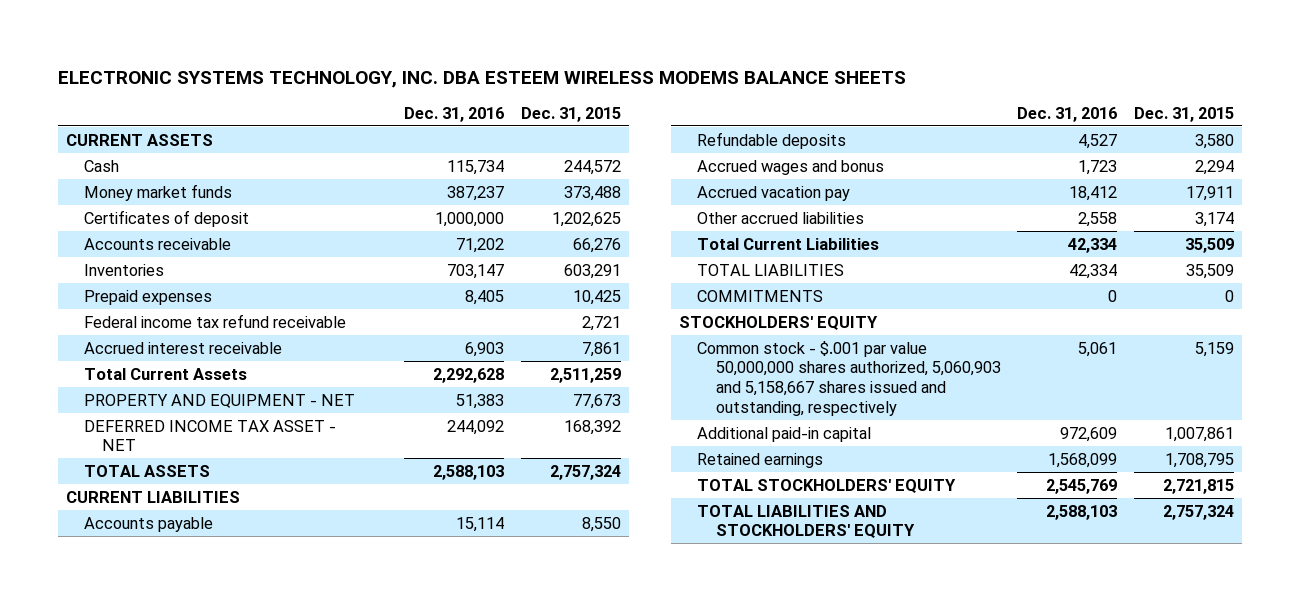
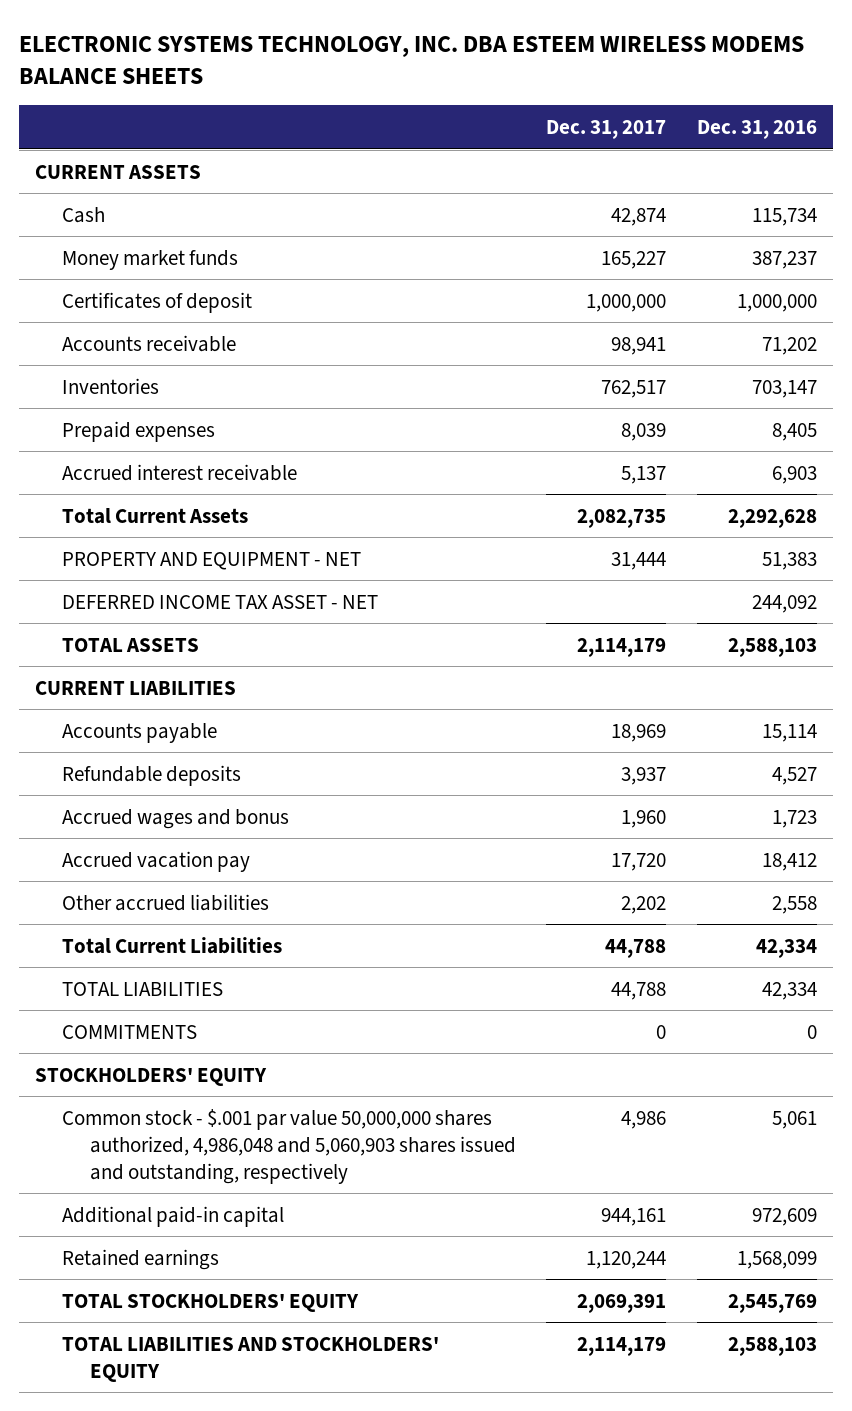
[520,106,621,122] Dec. 31, 2015 -> none
none -> [546,119,667,139] Dec. 31, 2017
[84,313,347,328] Federal income tax refund receivable -> none
[697,340,1001,416] Common stock - $.001 par value 50,000,000 shares authorized, 5,060,903 and 5,158,667 shares issued and outstanding, respectively -> [62,1108,516,1184] Common stock - $.001 par value 50,000,000 shares authorized, 4,986,048 and 5,060,903 shares issued and outstanding, respectively

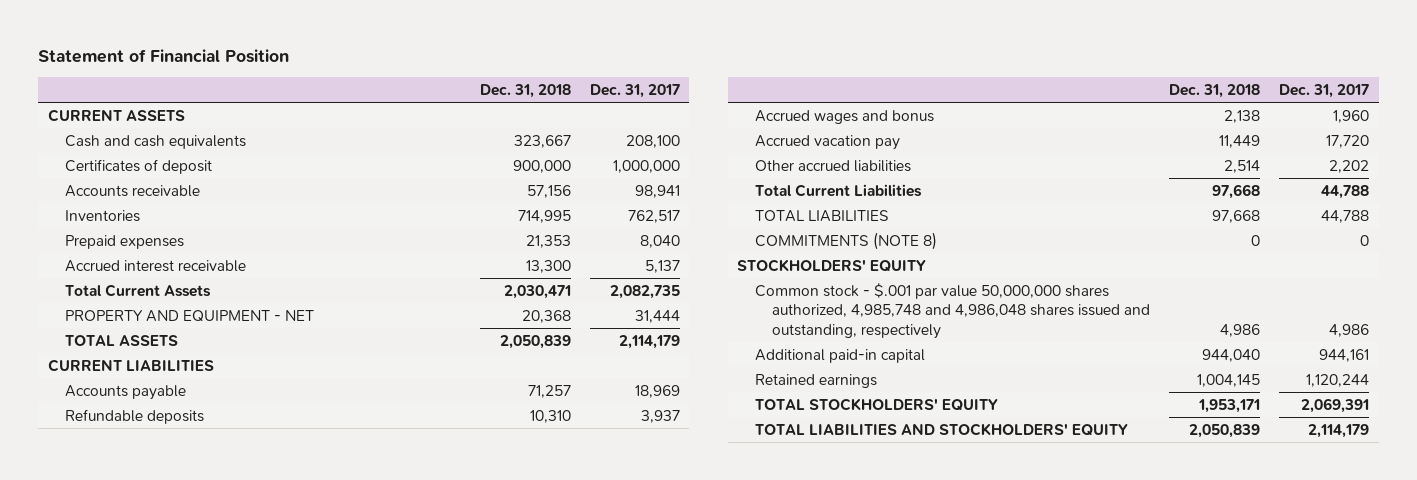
[19,35,805,85] ELECTRONIC SYSTEMS TECHNOLOGY, INC. DBA ESTEEM WIRELESS MODEMS BALANCE SHEETS -> [38,49,290,64] Statement of Financial Position
[697,119,818,139] Dec. 31, 2016 -> none
none -> [479,84,571,99] Dec. 31, 2018
[62,206,106,223] Cash -> none
[62,249,239,270] Money market funds -> none
none -> [65,134,247,149] Cash and cash equivalents
[621,422,667,441] 8,039 -> [639,234,680,248] 8,040
[62,594,379,609] DEFERRED INCOME TAX ASSET - NET -> none
[62,1024,198,1039] COMMITMENTS -> [754,231,937,250] COMMITMENTS (NOTE 8)
[62,1108,516,1184] Common stock - $.001 par value 50,000,000 shares authorized, 4,986,048 and 5,060,903 shares issued and outstanding, respectively -> [754,282,1151,340] Common stock - $.001 par value 50,000,000 shares authorized, 4,985,748 and 4,986,048 shares issued and outstanding, respectively

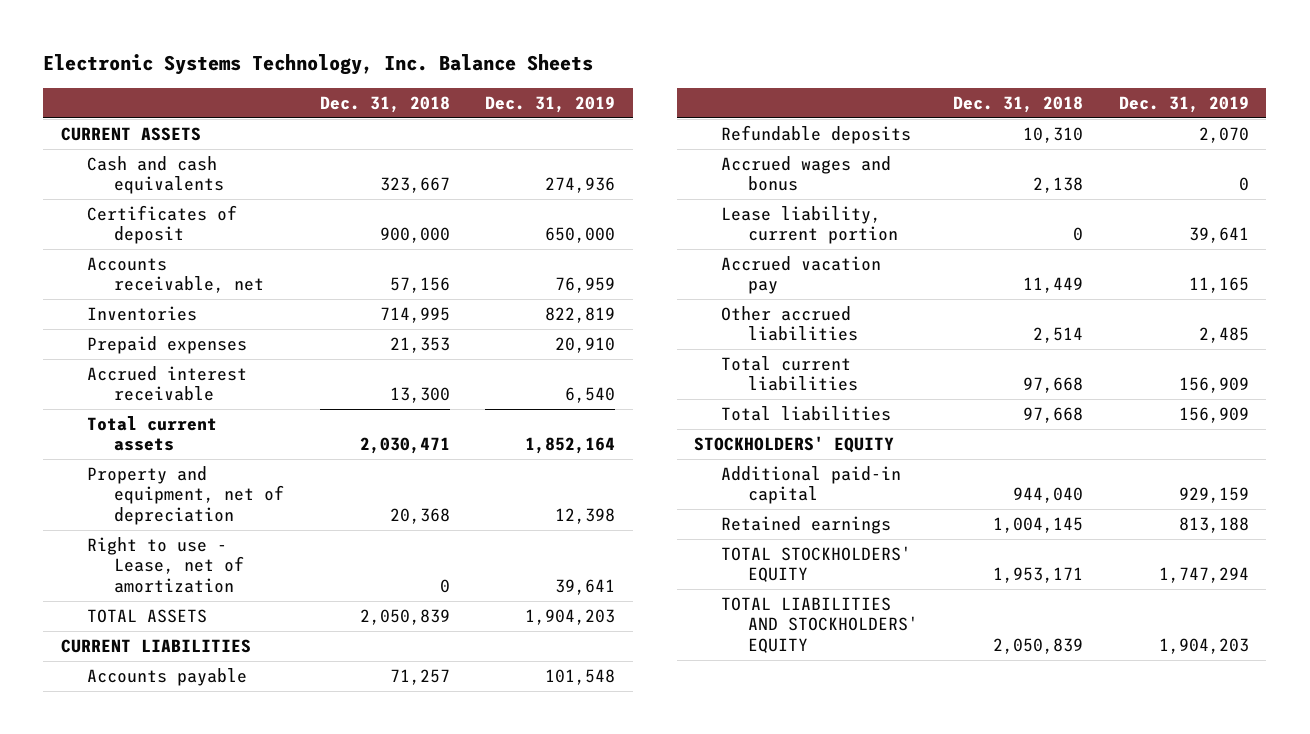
[38,49,290,64] Statement of Financial Position -> [43,54,594,76] Electronic Systems Technology, Inc. Balance Sheets
[589,84,680,99] Dec. 31, 2017 -> none
none -> [485,95,616,113] Dec. 31, 2019
[65,184,201,197] Accounts receivable -> [87,257,265,294] Accounts receivable, net
[65,283,212,297] Total Current Assets -> [87,416,218,452] Total current assets
[65,309,315,322] PROPERTY AND EQUIPMENT - NET -> [87,466,285,525] Property and equipment, net of depreciation
none -> [87,537,245,593] Right to use - Lease, net of amortization
none -> [721,206,898,245] Lease liability, current portion
[754,231,937,250] COMMITMENTS (NOTE 8) -> none
[754,183,922,197] Total Current Liabilities -> [721,356,858,392] Total current liabilities
[754,209,889,222] TOTAL LIABILITIES -> [721,406,892,422] Total liabilities
[754,282,1151,340] Common stock - $.001 par value 50,000,000 shares authorized, 4,985,748 and 4,986,048 shares issued and outstanding, respectively -> none

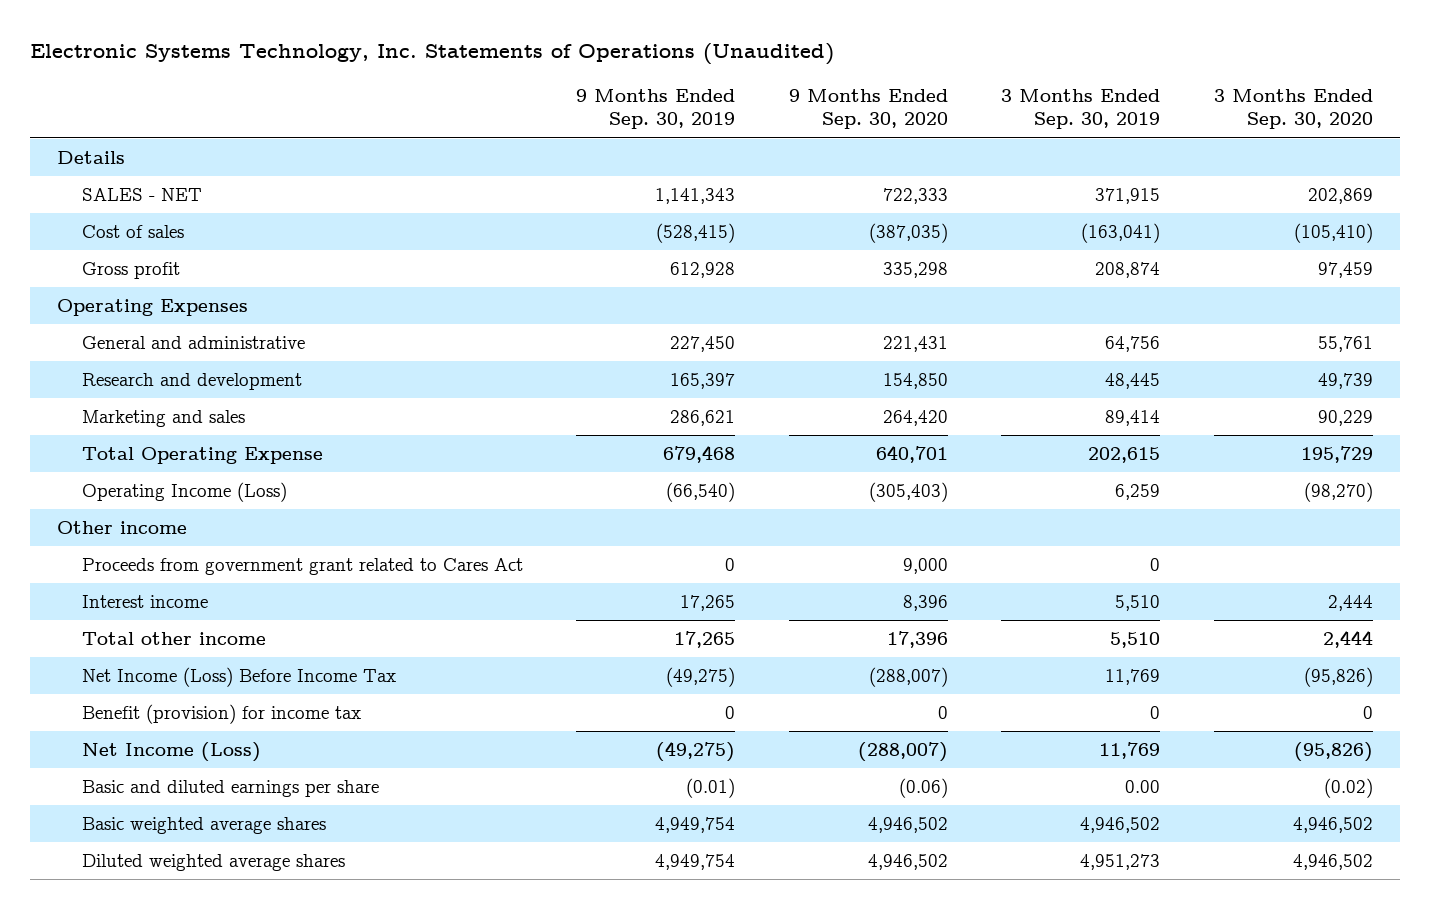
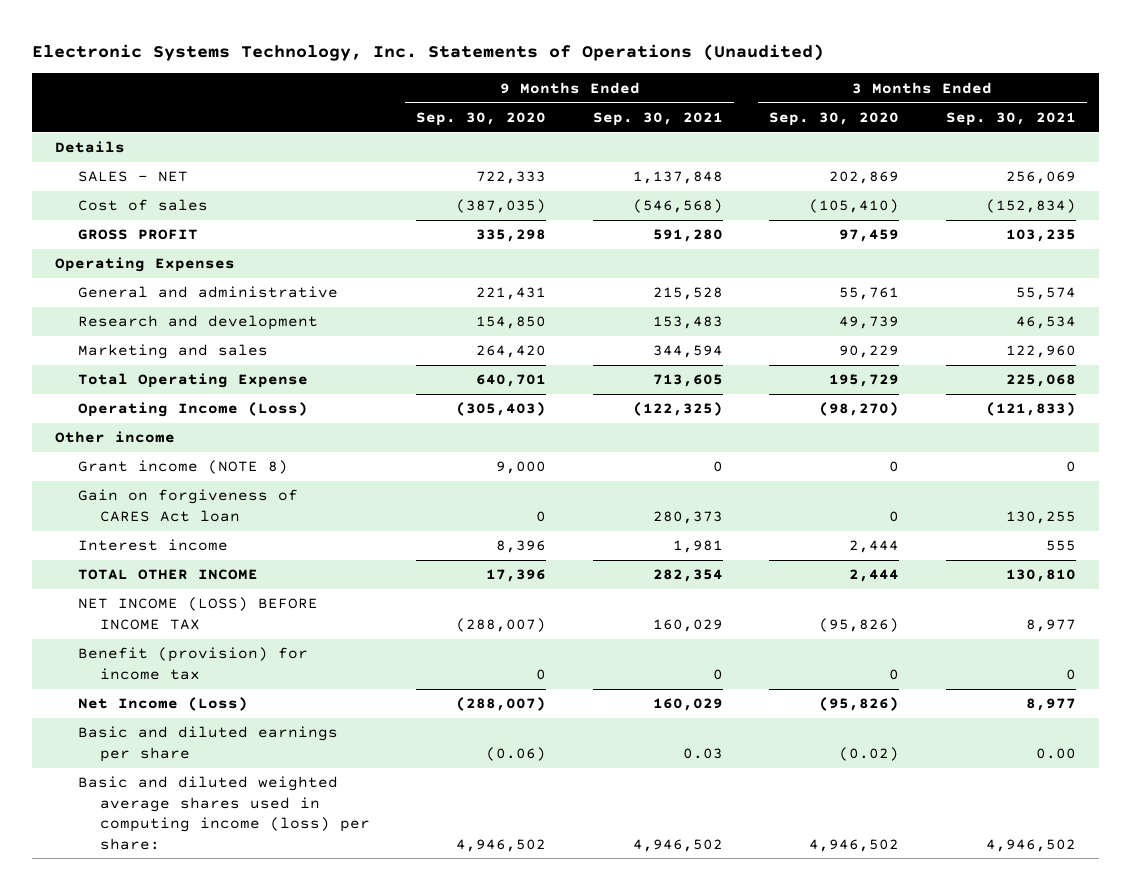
[576,88,736,130] 9 Months Ended Sep. 30, 2019 -> none
[1001,88,1161,130] 3 Months Ended Sep. 30, 2019 -> none
none -> [592,111,723,126] Sep. 30, 2021
none -> [945,111,1076,126] Sep. 30, 2021
[81,261,180,279] Gross profit -> [77,229,198,241] GROSS PROFIT
[81,557,523,575] Proceeds from government grant related to Cares Act -> none
none -> [77,460,288,475] Grant income (NOTE 8)
none -> [77,489,298,522] Gain on forgiveness of CARES Act loan
[81,631,266,645] Total other income -> [77,569,258,581] TOTAL OTHER INCOME
[81,666,396,687] Net Income (Loss) Before Income Tax -> [77,597,318,630] NET INCOME (LOSS) BEFORE INCOME TAX
[81,853,345,871] Diluted weighted average shares -> none
[81,816,326,834] Basic weighted average shares -> [77,776,370,850] Basic and diluted weighted average shares used in computing income (loss) per share:

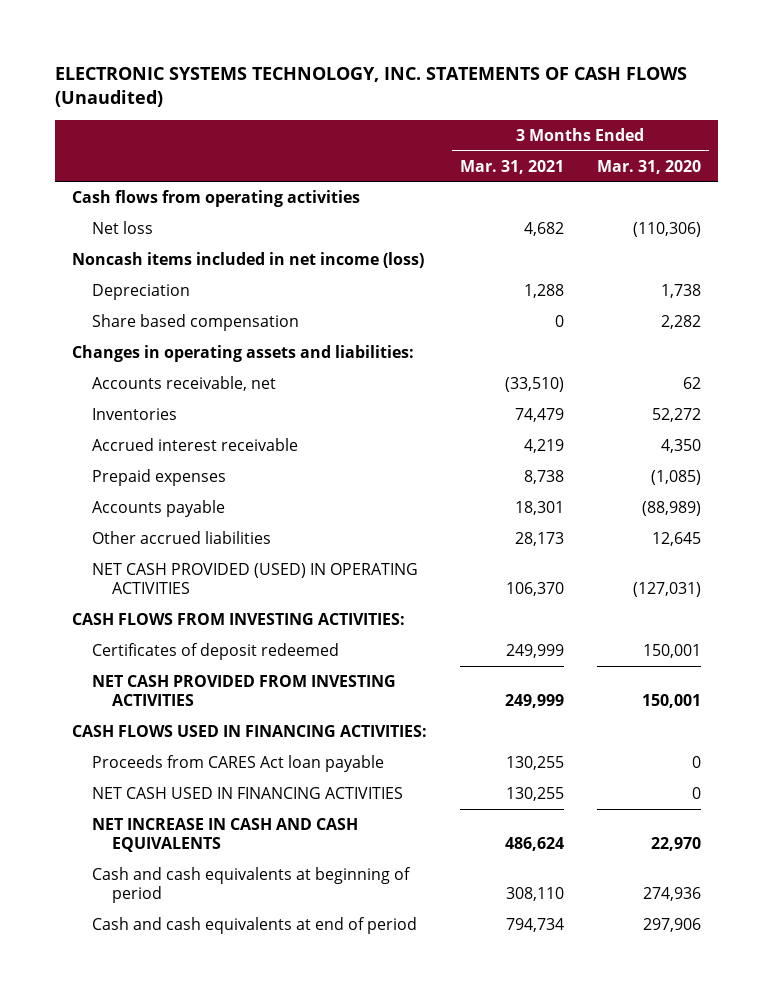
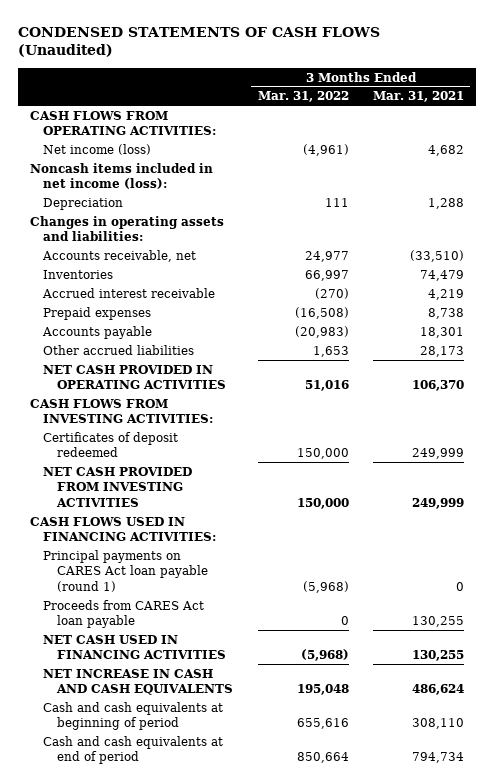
[55,66,688,108] ELECTRONIC SYSTEMS TECHNOLOGY, INC. STATEMENTS OF CASH FLOWS (Unaudited) -> [17,26,380,58] CONDENSED STATEMENTS OF CASH FLOWS (Unaudited)
[596,159,701,174] Mar. 31, 2020 -> none
none -> [257,91,349,103] Mar. 31, 2022
[71,189,360,207] Cash flows from operating activities -> [29,110,217,136] CASH FLOWS FROM OPERATING ACTIVITIES:
[92,220,154,234] Net loss -> [43,143,152,155] Net income (loss)
[71,251,424,268] Noncash items included in net income (loss) -> [29,162,213,190] Noncash items included in net income (loss):
[92,313,300,331] Share based compensation -> none
[92,562,419,595] NET CASH PROVIDED (USED) IN OPERATING ACTIVITIES -> [43,364,227,390] NET CASH PROVIDED IN OPERATING ACTIVITIES
none -> [43,549,209,592] Principal payments on CARES Act loan payable (round 1)

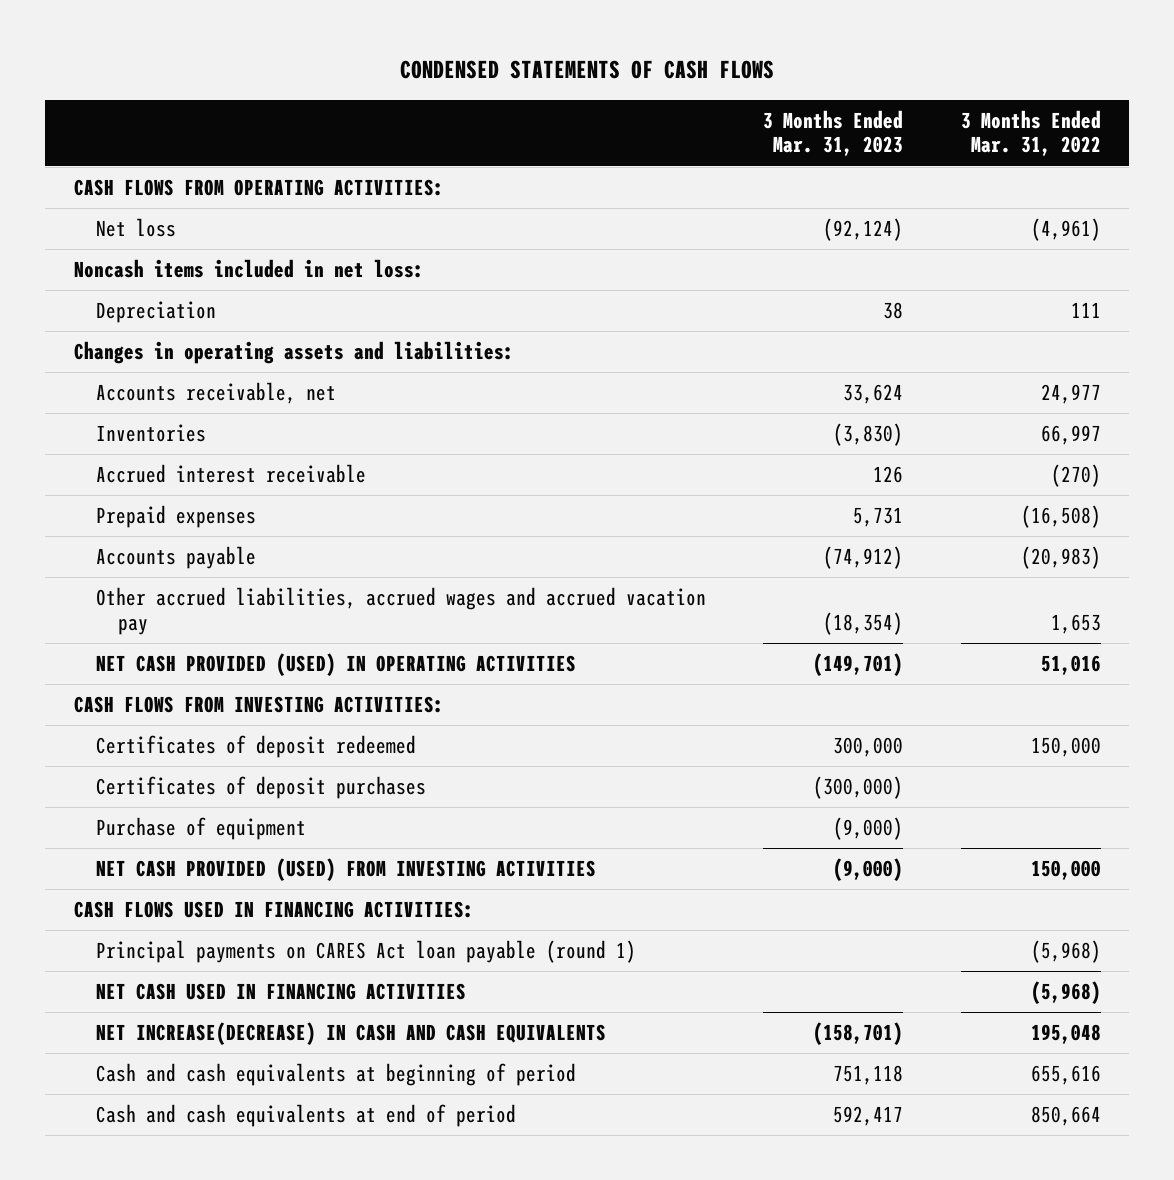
[17,26,380,58] CONDENSED STATEMENTS OF CASH FLOWS (Unaudited) -> [400,60,775,80] CONDENSED STATEMENTS OF CASH FLOWS
[372,91,464,103] Mar. 31, 2021 -> none
none -> [763,109,904,157] 3 Months Ended Mar. 31, 2023
[43,143,152,155] Net income (loss) -> [96,218,177,238] Net loss
[29,162,213,190] Noncash items included in net income (loss): -> [73,259,424,279] Noncash items included in net loss:
[43,344,195,355] Other accrued liabilities -> [96,587,707,635] Other accrued liabilities, accrued wages and accrued vacation pay
[43,364,227,390] NET CASH PROVIDED IN OPERATING ACTIVITIES -> [96,653,577,677] NET CASH PROVIDED (USED) IN OPERATING ACTIVITIES
none -> [96,776,427,800] Certificates of deposit purchases
none -> [96,817,307,841] Purchase of equipment
[43,466,193,507] NET CASH PROVIDED FROM INVESTING ACTIVITIES -> [96,858,597,882] NET CASH PROVIDED (USED) FROM INVESTING ACTIVITIES
[43,599,205,629] Proceeds from CARES Act loan payable -> none
[43,668,234,696] NET INCREASE IN CASH AND CASH EQUIVALENTS -> [96,1022,607,1046] NET INCREASE(DECREASE) IN CASH AND CASH EQUIVALENTS

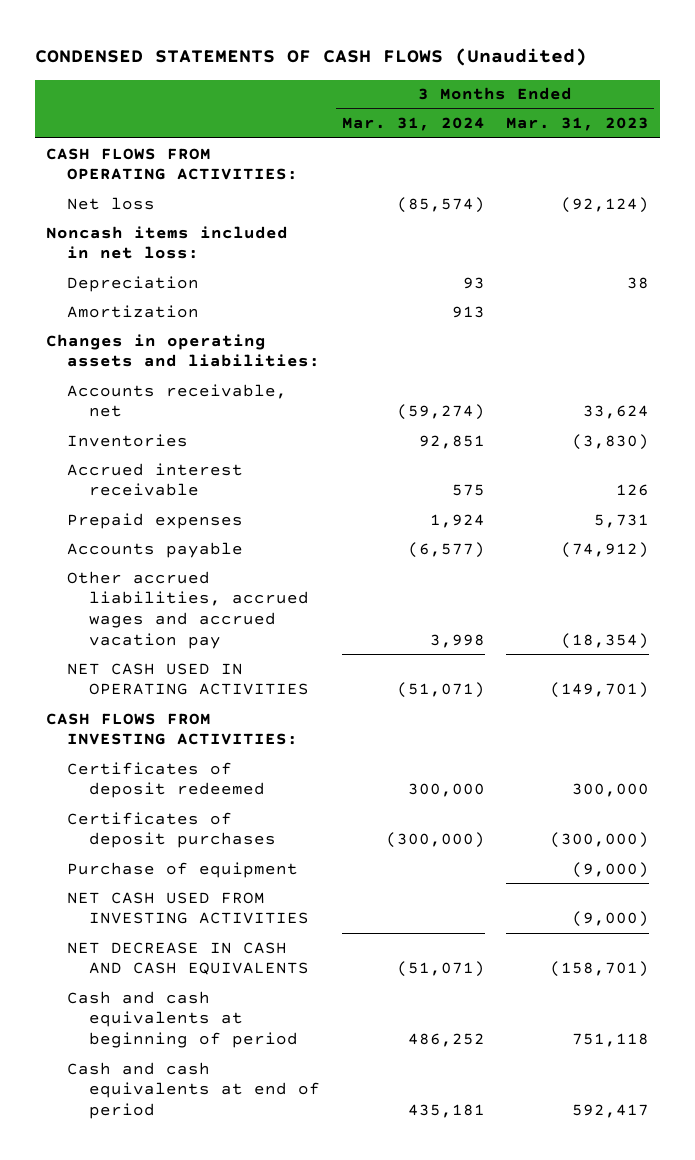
[400,60,775,80] CONDENSED STATEMENTS OF CASH FLOWS -> [35,48,588,67] CONDENSED STATEMENTS OF CASH FLOWS (Unaudited)
[960,109,1101,157] 3 Months Ended Mar. 31, 2022 -> none
none -> [341,117,485,132] Mar. 31, 2024
none -> [67,304,200,318] Amortization
[96,653,577,677] NET CASH PROVIDED (USED) IN OPERATING ACTIVITIES -> [67,662,310,696] NET CASH USED IN OPERATING ACTIVITIES
[73,901,474,919] CASH FLOWS USED IN FINANCING ACTIVITIES: -> none
[96,940,637,964] Principal payments on CARES Act loan payable (round 1) -> none
[96,983,467,1001] NET CASH USED IN FINANCING ACTIVITIES -> none
[96,858,597,882] NET CASH PROVIDED (USED) FROM INVESTING ACTIVITIES -> [67,891,310,925] NET CASH USED FROM INVESTING ACTIVITIES
[96,1022,607,1046] NET INCREASE(DECREASE) IN CASH AND CASH EQUIVALENTS -> [67,941,310,976] NET DECREASE IN CASH AND CASH EQUIVALENTS

